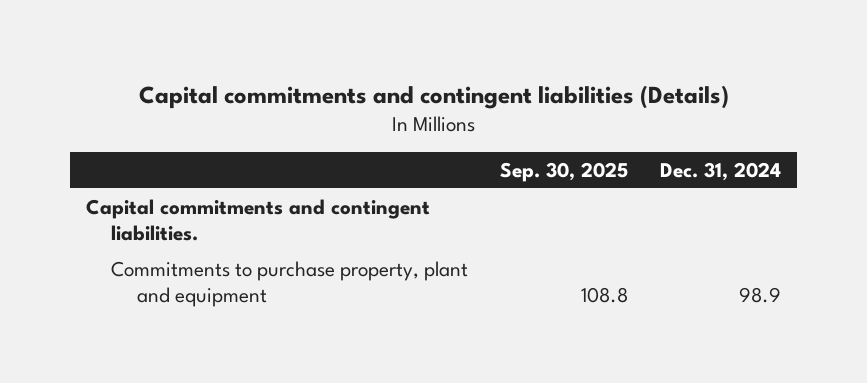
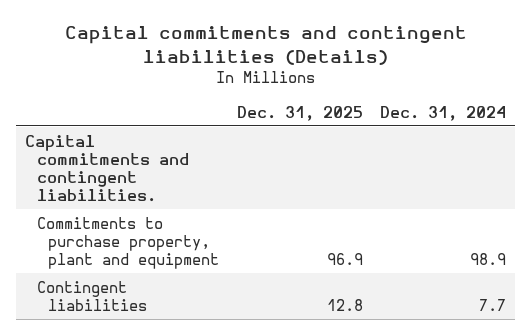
[500,162,629,183] Sep. 30, 2025 -> none
none -> [236,105,363,121] Dec. 31, 2025
none -> [36,280,147,311] Contingent liabilities

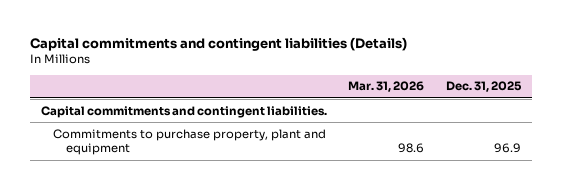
[380,105,507,121] Dec. 31, 2024 -> none
none -> [348,81,425,93] Mar. 31, 2026
[36,280,147,311] Contingent liabilities -> none

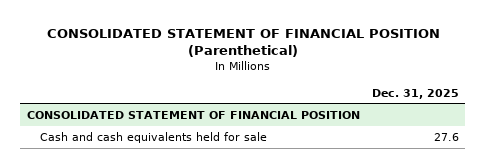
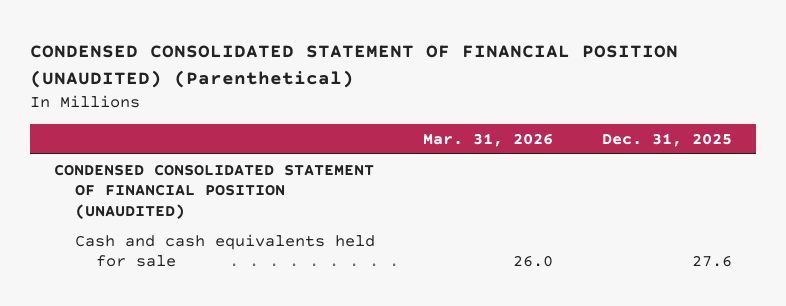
[46,28,440,58] CONSOLIDATED STATEMENT OF FINANCIAL POSITION (Parenthetical) -> [30,44,679,88] CONDENSED CONSOLIDATED STATEMENT OF FINANCIAL POSITION (UNAUDITED) (Parenthetical)
none -> [423,132,554,147] Mar. 31, 2026
[26,111,360,120] CONSOLIDATED STATEMENT OF FINANCIAL POSITION -> [54,163,375,219] CONDENSED CONSOLIDATED STATEMENT OF FINANCIAL POSITION (UNAUDITED)

